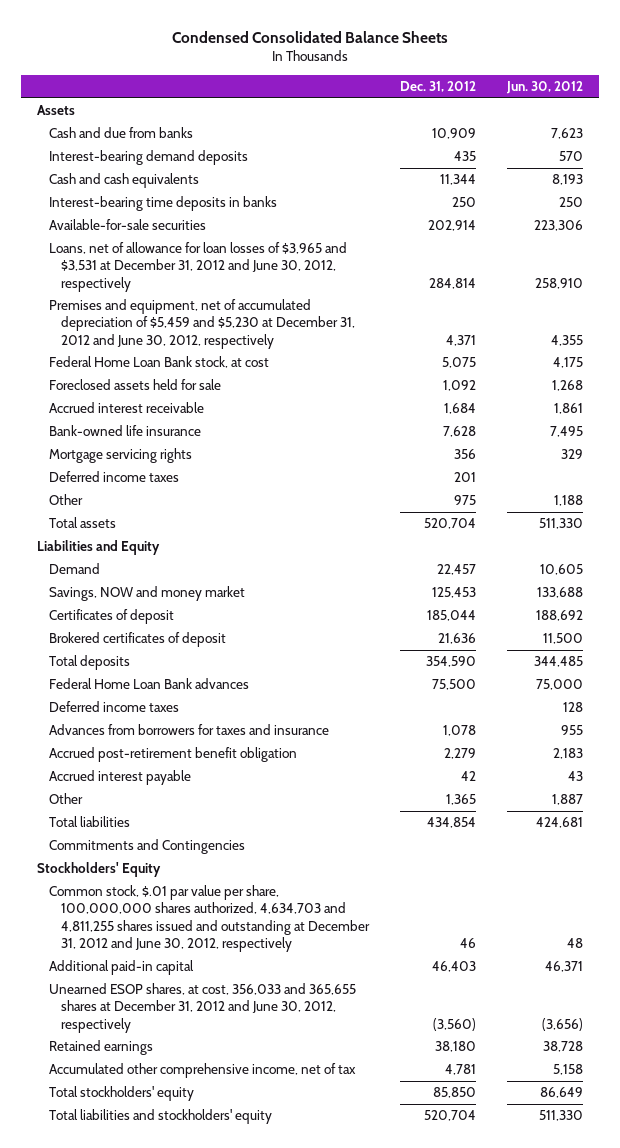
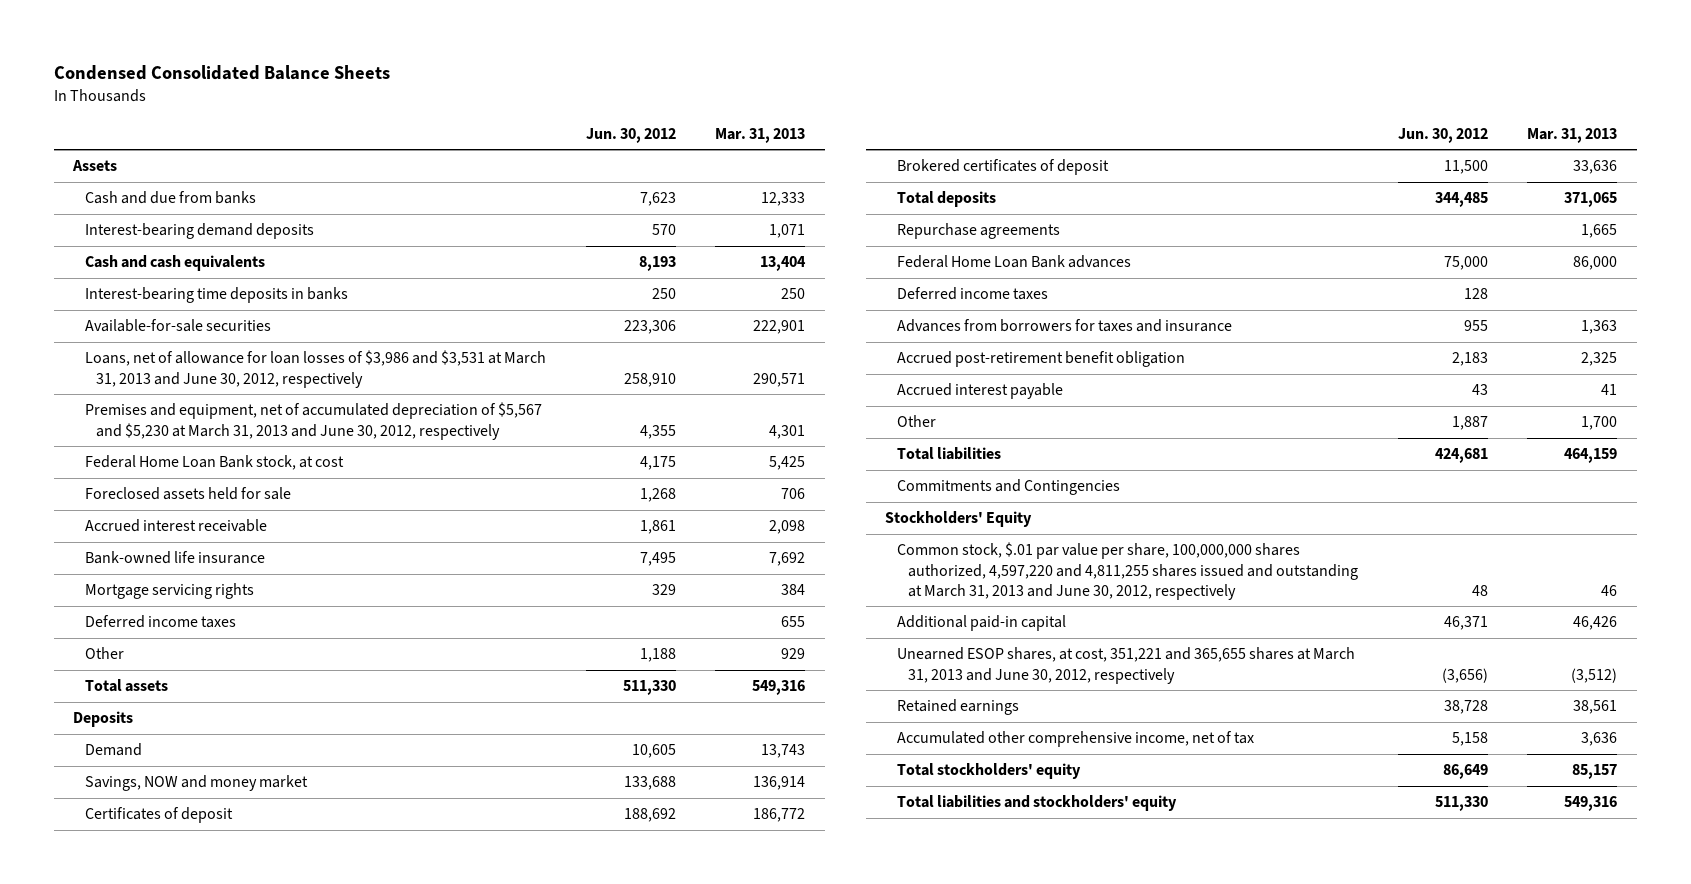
[399,80,476,92] Dec. 31, 2012 -> none
none -> [715,127,806,143] Mar. 31, 2013
[48,242,347,292] Loans, net of allowance for loan losses of $3,965 and $3,531 at December 31, 2012 and June 30, 2012, respectively -> [84,350,546,388] Loans, net of allowance for loan losses of $3,986 and $3,531 at March 31, 2013 and June 30, 2012, respectively
[48,299,355,349] Premises and equipment, net of accumulated depreciation of $5,459 and $5,230 at December 31, 2012 and June 30, 2012, respectively -> [84,402,542,440] Premises and equipment, net of accumulated depreciation of $5,567 and $5,230 at March 31, 2013 and June 30, 2012, respectively
[37,540,161,556] Liabilities and Equity -> none
none -> [73,711,134,728] Deposits
none -> [896,223,1060,240] Repurchase agreements
[48,885,370,953] Common stock, $.01 par value per share, 100,000,000 shares authorized, 4,634,703 and 4,811,255 shares issued and outstanding at December 31, 2012 and June 30, 2012, respectively -> [896,542,1359,600] Common stock, $.01 par value per share, 100,000,000 shares authorized, 4,597,220 and 4,811,255 shares issued and outstanding at March 31, 2013 and June 30, 2012, respectively
[48,983,356,1033] Unearned ESOP shares, at cost, 356,033 and 365,655 shares at December 31, 2012 and June 30, 2012, respectively -> [896,647,1355,684] Unearned ESOP shares, at cost, 351,221 and 365,655 shares at March 31, 2013 and June 30, 2012, respectively

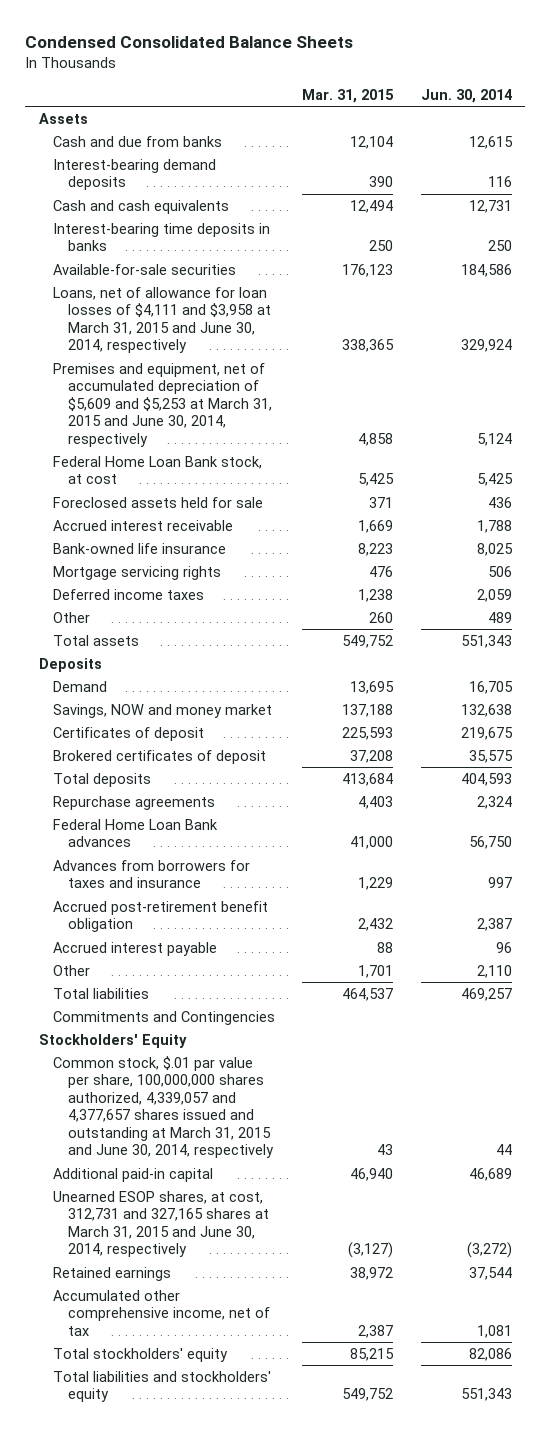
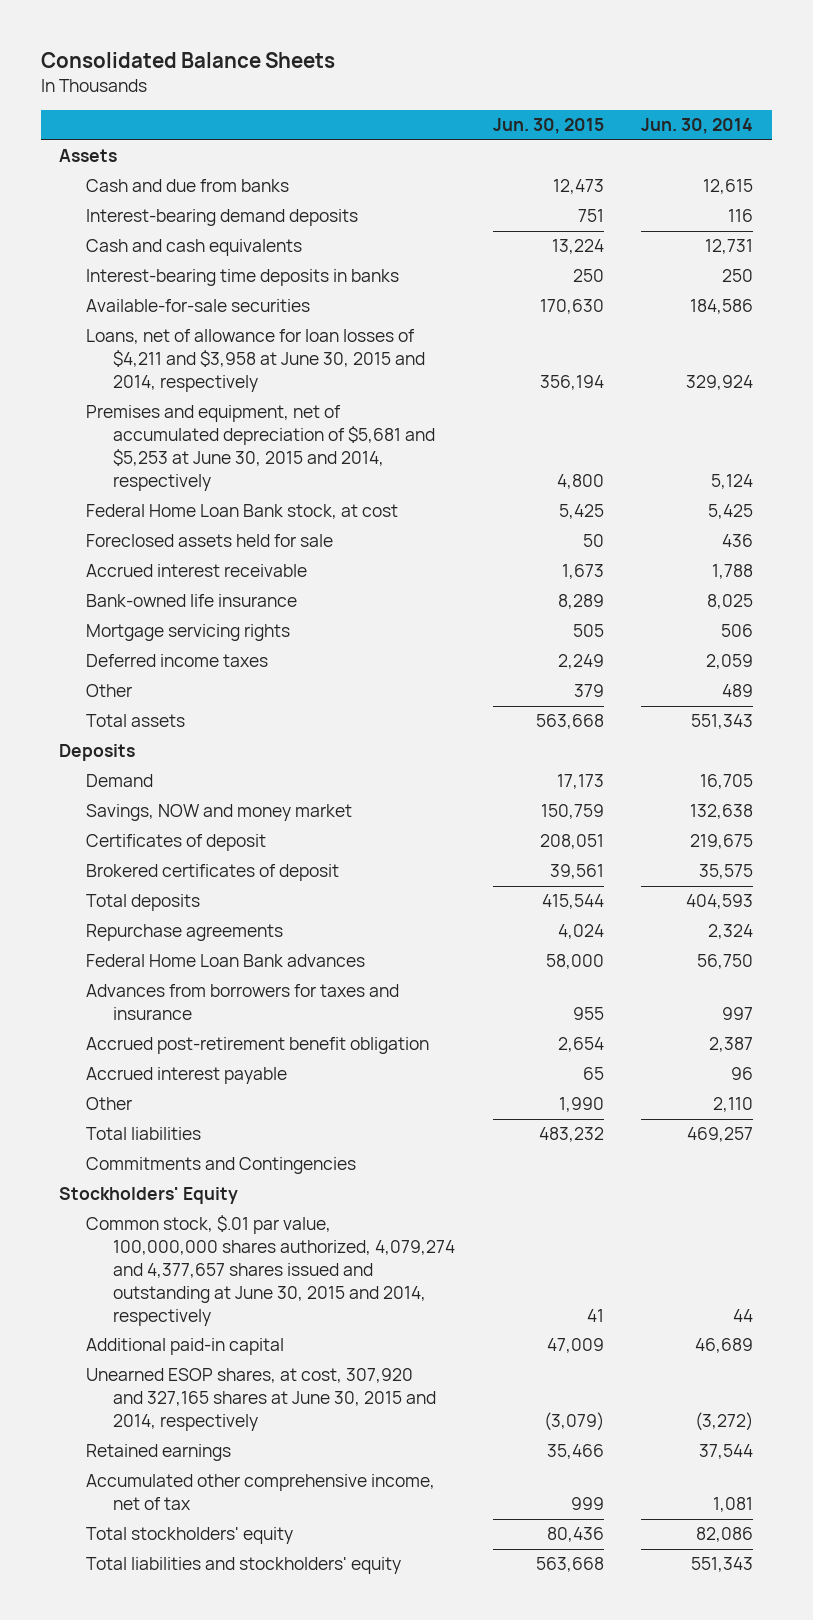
[25,36,354,49] Condensed Consolidated Balance Sheets -> [40,52,335,69] Consolidated Balance Sheets
[302,88,395,103] Mar. 31, 2015 -> none
none -> [492,118,604,135] Jun. 30, 2015
[53,286,271,354] Loans, net of allowance for loan losses of $4,111 and $3,958 at March 31, 2015 and June 30, 2014, respectively -> [86,329,426,393] Loans, net of allowance for loan losses of $4,211 and $3,958 at June 30, 2015 and 2014, respectively
[53,362,272,447] Premises and equipment, net of accumulated depreciation of $5,609 and $5,253 at March 31, 2015 and June 30, 2014, respectively -> [86,405,436,492] Premises and equipment, net of accumulated depreciation of $5,681 and $5,253 at June 30, 2015 and 2014, respectively
[53,1055,274,1159] Common stock, $.01 par value per share, 100,000,000 shares authorized, 4,339,057 and 4,377,657 shares issued and outstanding at March 31, 2015 and June 30, 2014, respectively -> [86,1215,456,1326] Common stock, $.01 par value, 100,000,000 shares authorized, 4,079,274 and 4,377,657 shares issued and outstanding at June 30, 2015 and 2014, respectively
[53,1190,269,1258] Unearned ESOP shares, at cost, 312,731 and 327,165 shares at March 31, 2015 and June 30, 2014, respectively -> [86,1368,437,1432] Unearned ESOP shares, at cost, 307,920 and 327,165 shares at June 30, 2015 and 2014, respectively

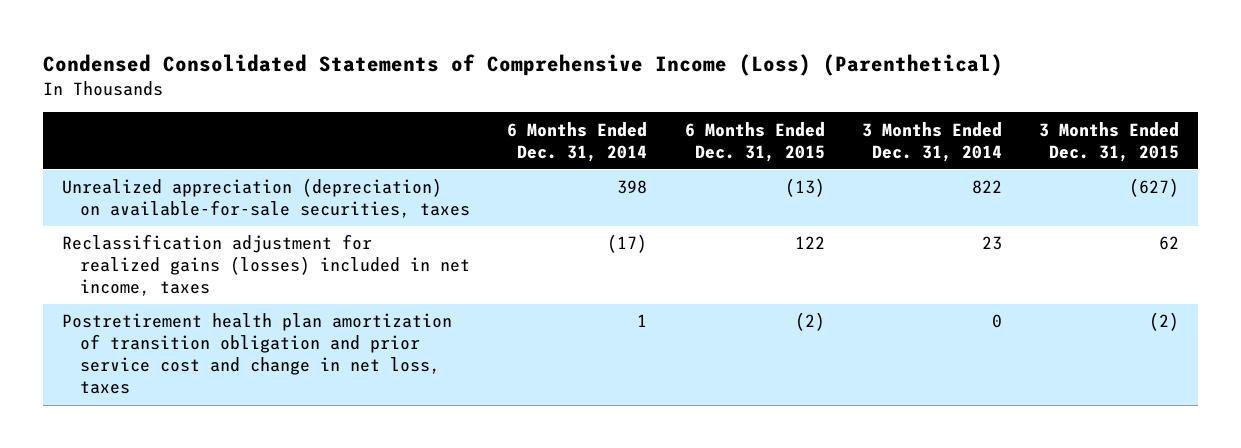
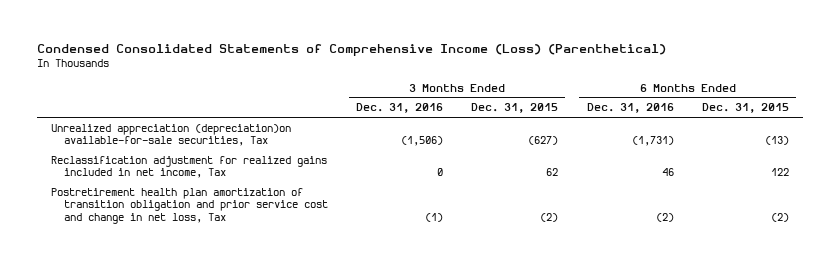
[507,121,648,162] 6 Months Ended Dec. 31, 2014 -> none
[862,121,1003,162] 3 Months Ended Dec. 31, 2014 -> none
none -> [356,103,444,114] Dec. 31, 2016
none -> [586,103,674,114] Dec. 31, 2016
[61,178,470,219] Unrealized appreciation (depreciation) on available-for-sale securities, taxes -> [50,123,291,147] Unrealized appreciation (depreciation)on available-for-sale securities, Tax
[61,234,470,297] Reclassification adjustment for realized gains (losses) included in net income, taxes -> [50,155,327,179] Reclassification adjustment for realized gains included in net income, Tax
[61,313,452,395] Postretirement health plan amortization of transition obligation and prior service cost and change in net loss, taxes -> [50,187,328,224] Postretirement health plan amortization of transition obligation and prior service cost and change in net loss, Tax

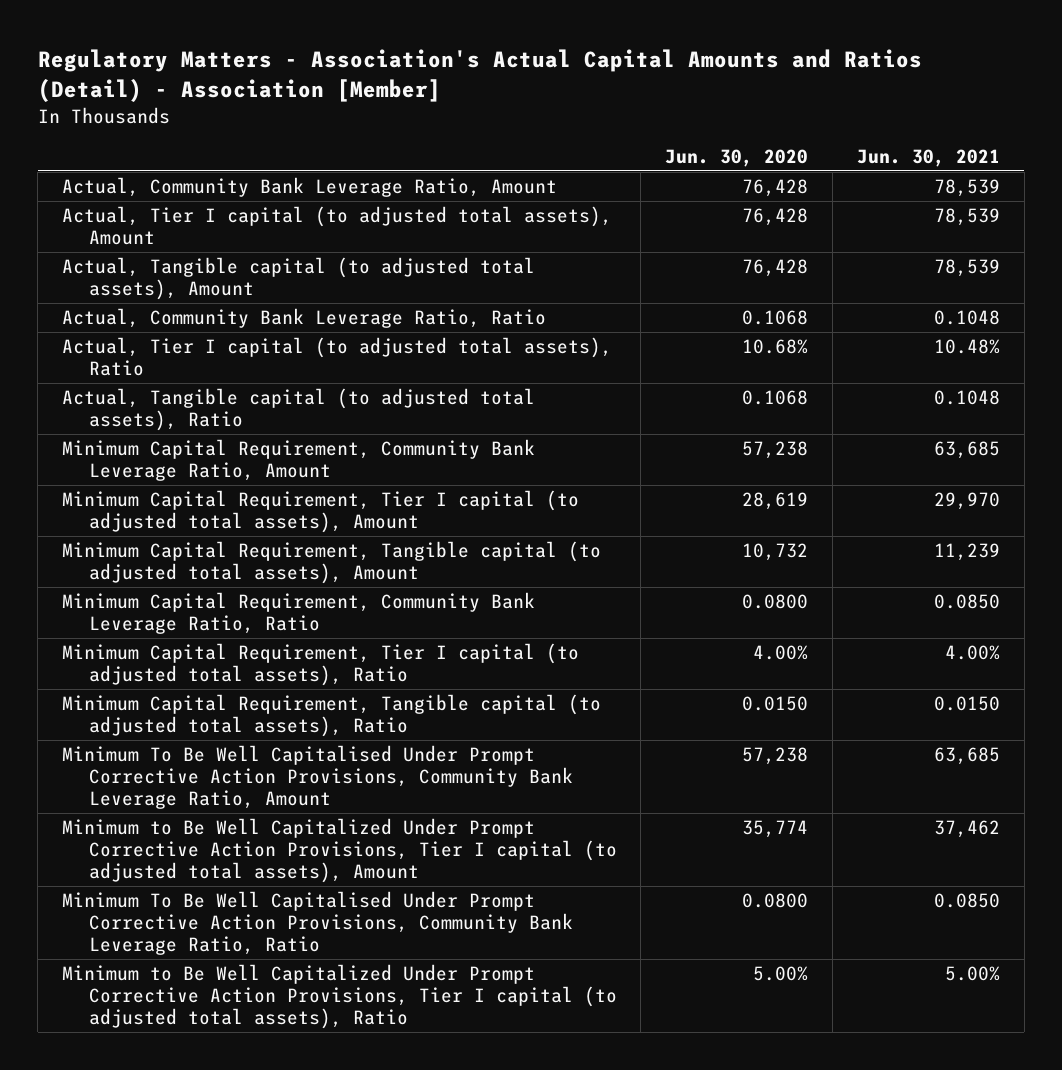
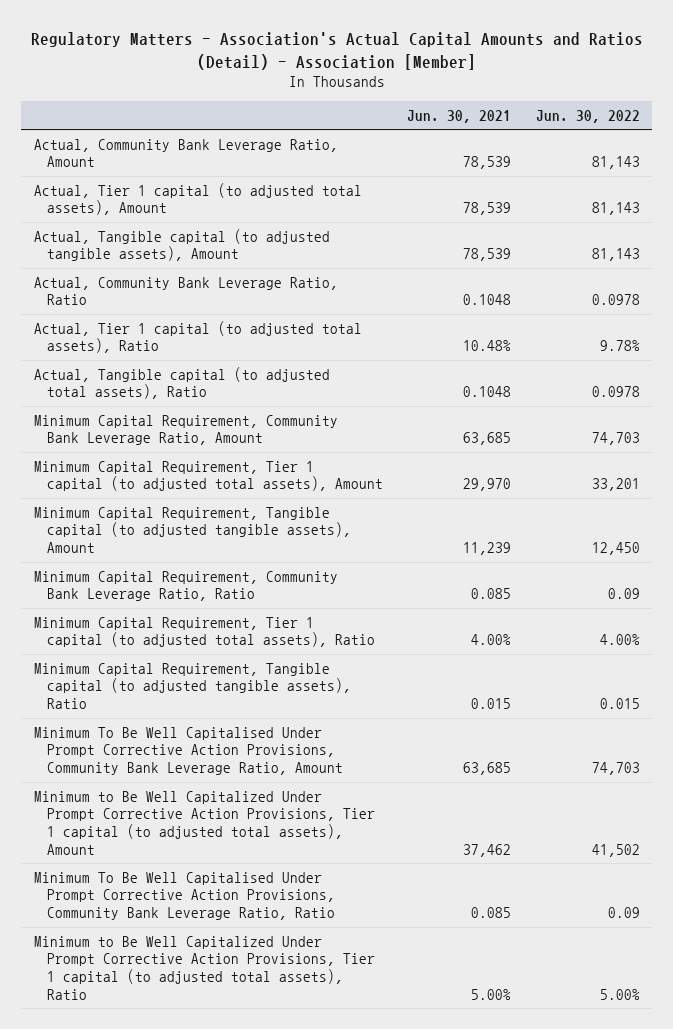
[665,148,809,167] Jun. 30, 2020 -> none
none -> [535,109,640,123] Jun. 30, 2022
[62,206,613,246] Actual, Tier I capital (to adjusted total assets), Amount -> [33,182,362,216] Actual, Tier 1 capital (to adjusted total assets), Amount
[62,257,536,301] Actual, Tangible capital (to adjusted total assets), Amount -> [33,228,330,262] Actual, Tangible capital (to adjusted tangible assets), Amount
[62,337,613,377] Actual, Tier I capital (to adjusted total assets), Ratio -> [33,320,362,354] Actual, Tier 1 capital (to adjusted total assets), Ratio
[62,490,580,534] Minimum Capital Requirement, Tier I capital (to adjusted total assets), Amount -> [33,460,384,492] Minimum Capital Requirement, Tier 1 capital (to adjusted total assets), Amount
[62,541,602,585] Minimum Capital Requirement, Tangible capital (to adjusted total assets), Amount -> [33,506,352,554] Minimum Capital Requirement, Tangible capital (to adjusted tangible assets), Amount
[933,594,1000,610] 0.0850 -> [471,588,512,600] 0.085
[62,643,580,687] Minimum Capital Requirement, Tier I capital (to adjusted total assets), Ratio -> [33,616,376,648] Minimum Capital Requirement, Tier 1 capital (to adjusted total assets), Ratio
[62,694,602,738] Minimum Capital Requirement, Tangible capital (to adjusted total assets), Ratio -> [33,662,352,710] Minimum Capital Requirement, Tangible capital (to adjusted tangible assets), Ratio
[933,696,1000,712] 0.0150 -> [471,698,512,710] 0.015
[62,818,617,884] Minimum to Be Well Capitalized Under Prompt Corrective Action Provisions, Tier I capital (to adjusted total assets), Amount -> [33,790,376,855] Minimum to Be Well Capitalized Under Prompt Corrective Action Provisions, Tier 1 capital (to adjusted total assets), Amount
[933,893,1000,909] 0.0850 -> [471,907,512,919] 0.085
[62,964,617,1030] Minimum to Be Well Capitalized Under Prompt Corrective Action Provisions, Tier I capital (to adjusted total assets), Ratio -> [33,935,376,1000] Minimum to Be Well Capitalized Under Prompt Corrective Action Provisions, Tier 1 capital (to adjusted total assets), Ratio

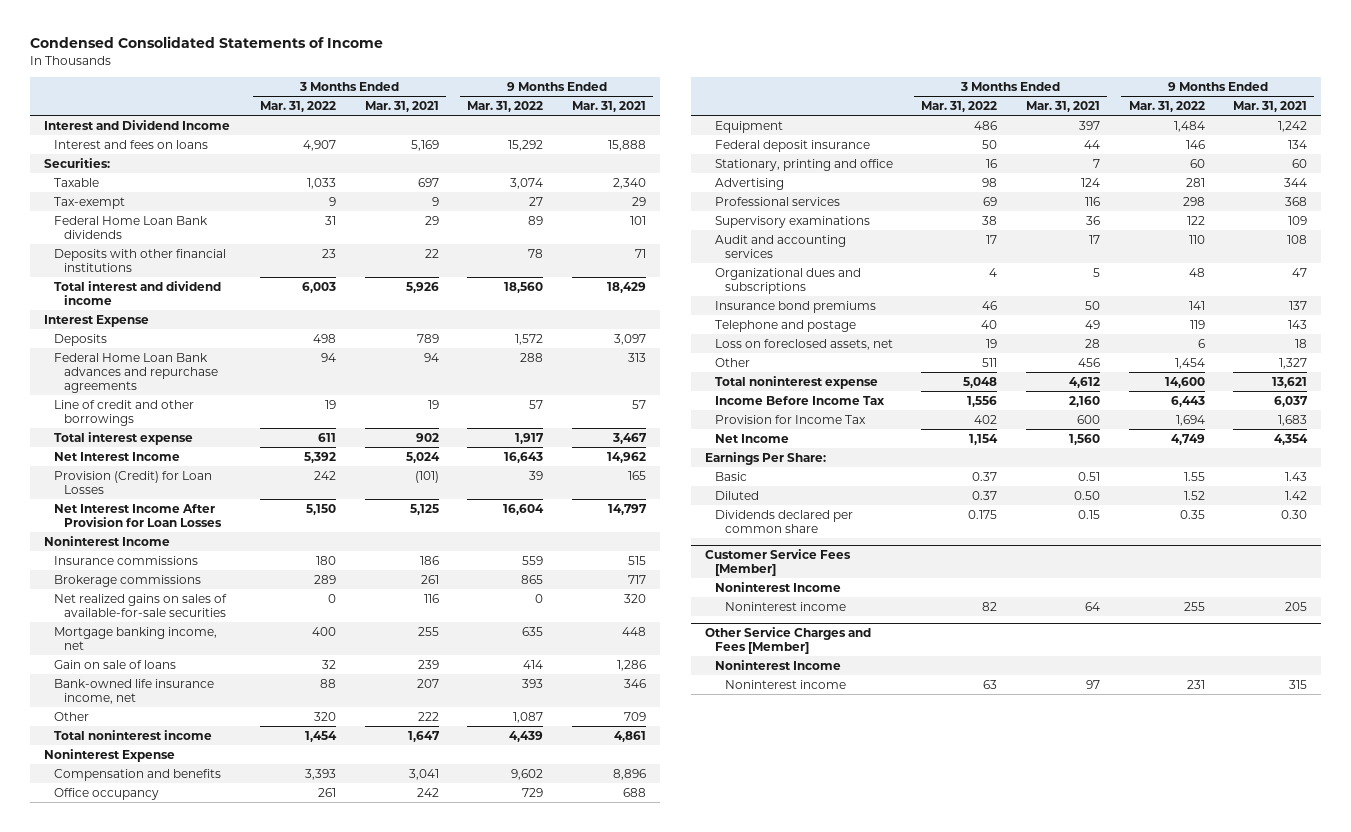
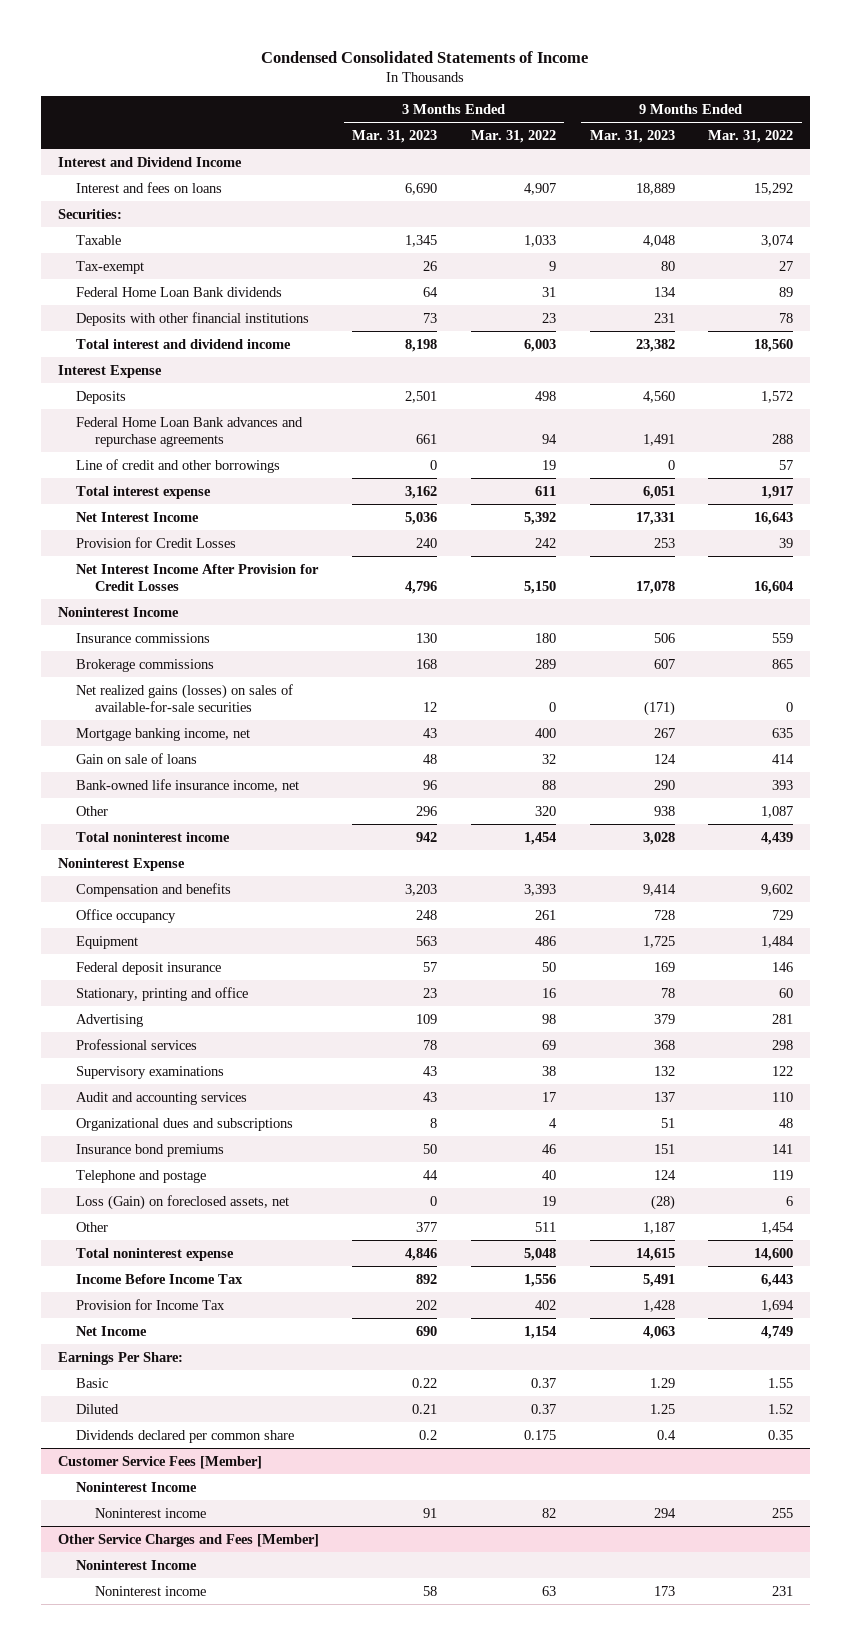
[364,100,439,112] Mar. 31, 2021 -> none
[572,100,647,112] Mar. 31, 2021 -> none
none -> [352,130,438,144] Mar. 31, 2023
none -> [589,130,675,144] Mar. 31, 2023
[53,470,212,494] Provision (Credit) for Loan Losses -> [76,536,237,548] Provision for Credit Losses
[53,503,222,527] Net Interest Income After Provision for Loan Losses -> [76,563,320,591] Net Interest Income After Provision for Credit Losses
[53,593,227,617] Net realized gains on sales of available-for-sale securities -> [76,683,294,712] Net realized gains (losses) on sales of available-for-sale securities
[714,338,893,350] Loss on foreclosed assets, net -> [76,1194,290,1210] Loss (Gain) on foreclosed assets, net

